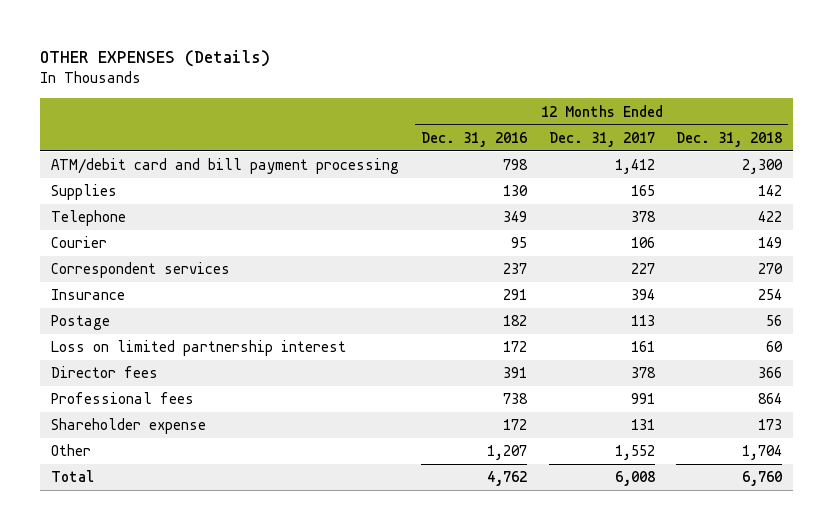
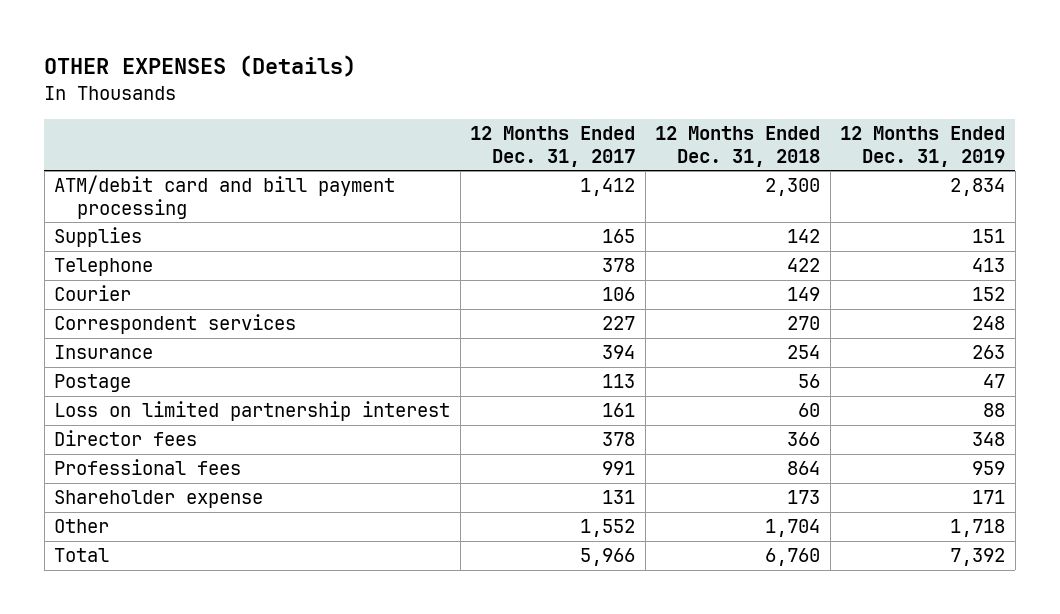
[420,131,527,147] Dec. 31, 2016 -> none
none -> [840,126,1006,167] 12 Months Ended Dec. 31, 2019
[614,471,655,487] 6,008 -> [580,548,636,567] 5,966

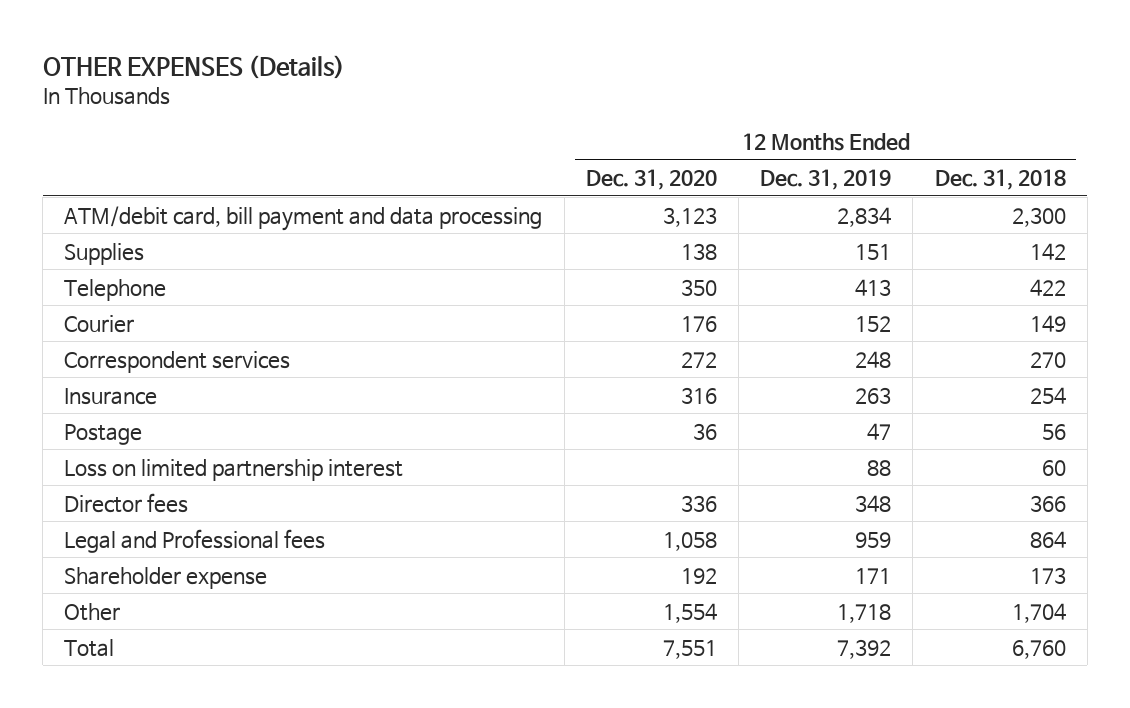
[470,126,636,167] 12 Months Ended Dec. 31, 2017 -> none
none -> [585,169,717,191] Dec. 31, 2020
[54,175,396,219] ATM/debit card and bill payment processing -> [64,205,543,231] ATM/debit card, bill payment and data processing
[54,459,242,476] Professional fees -> [64,528,326,553] Legal and Professional fees

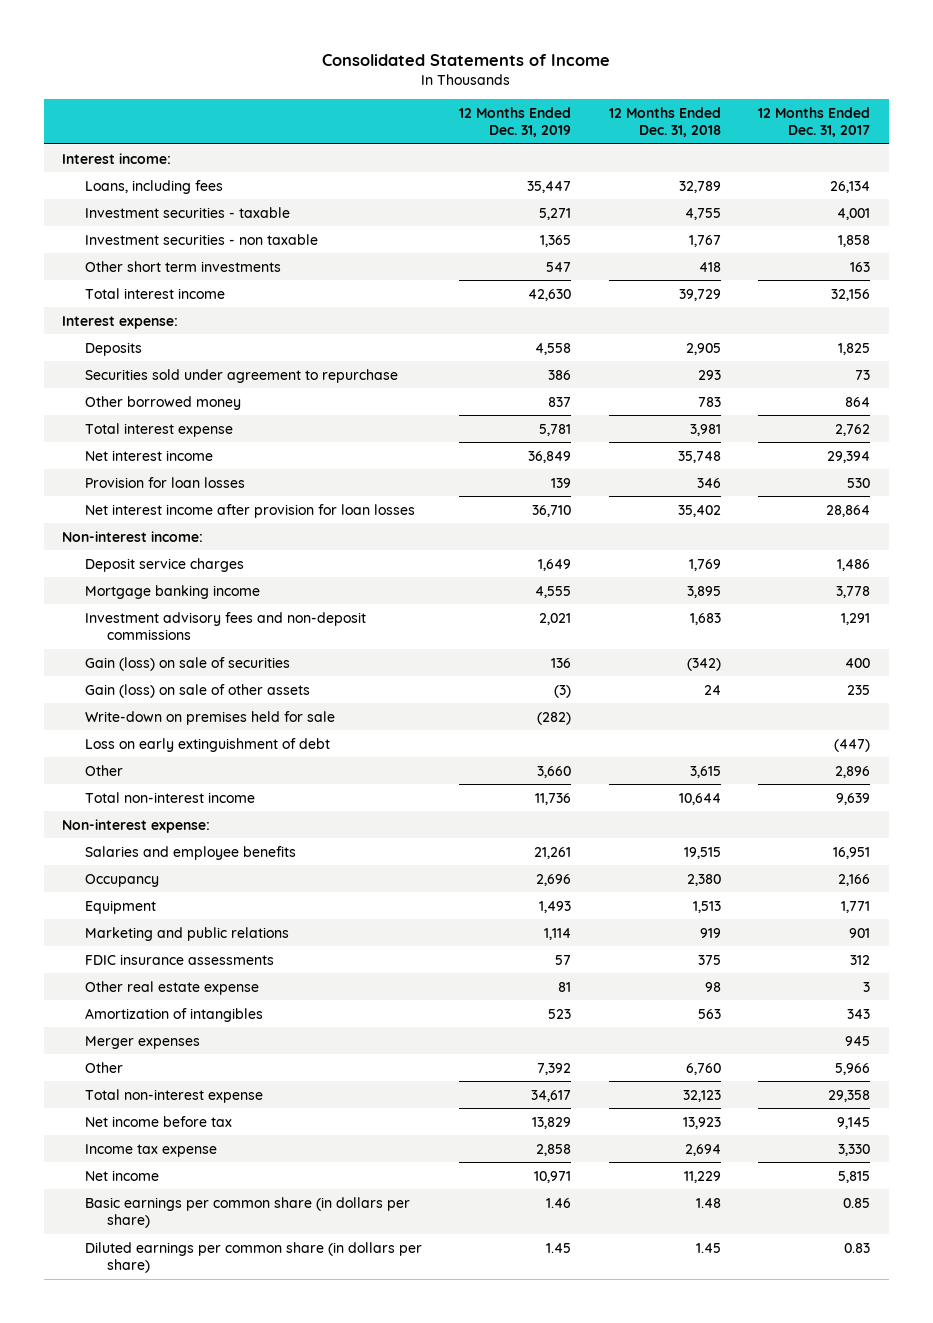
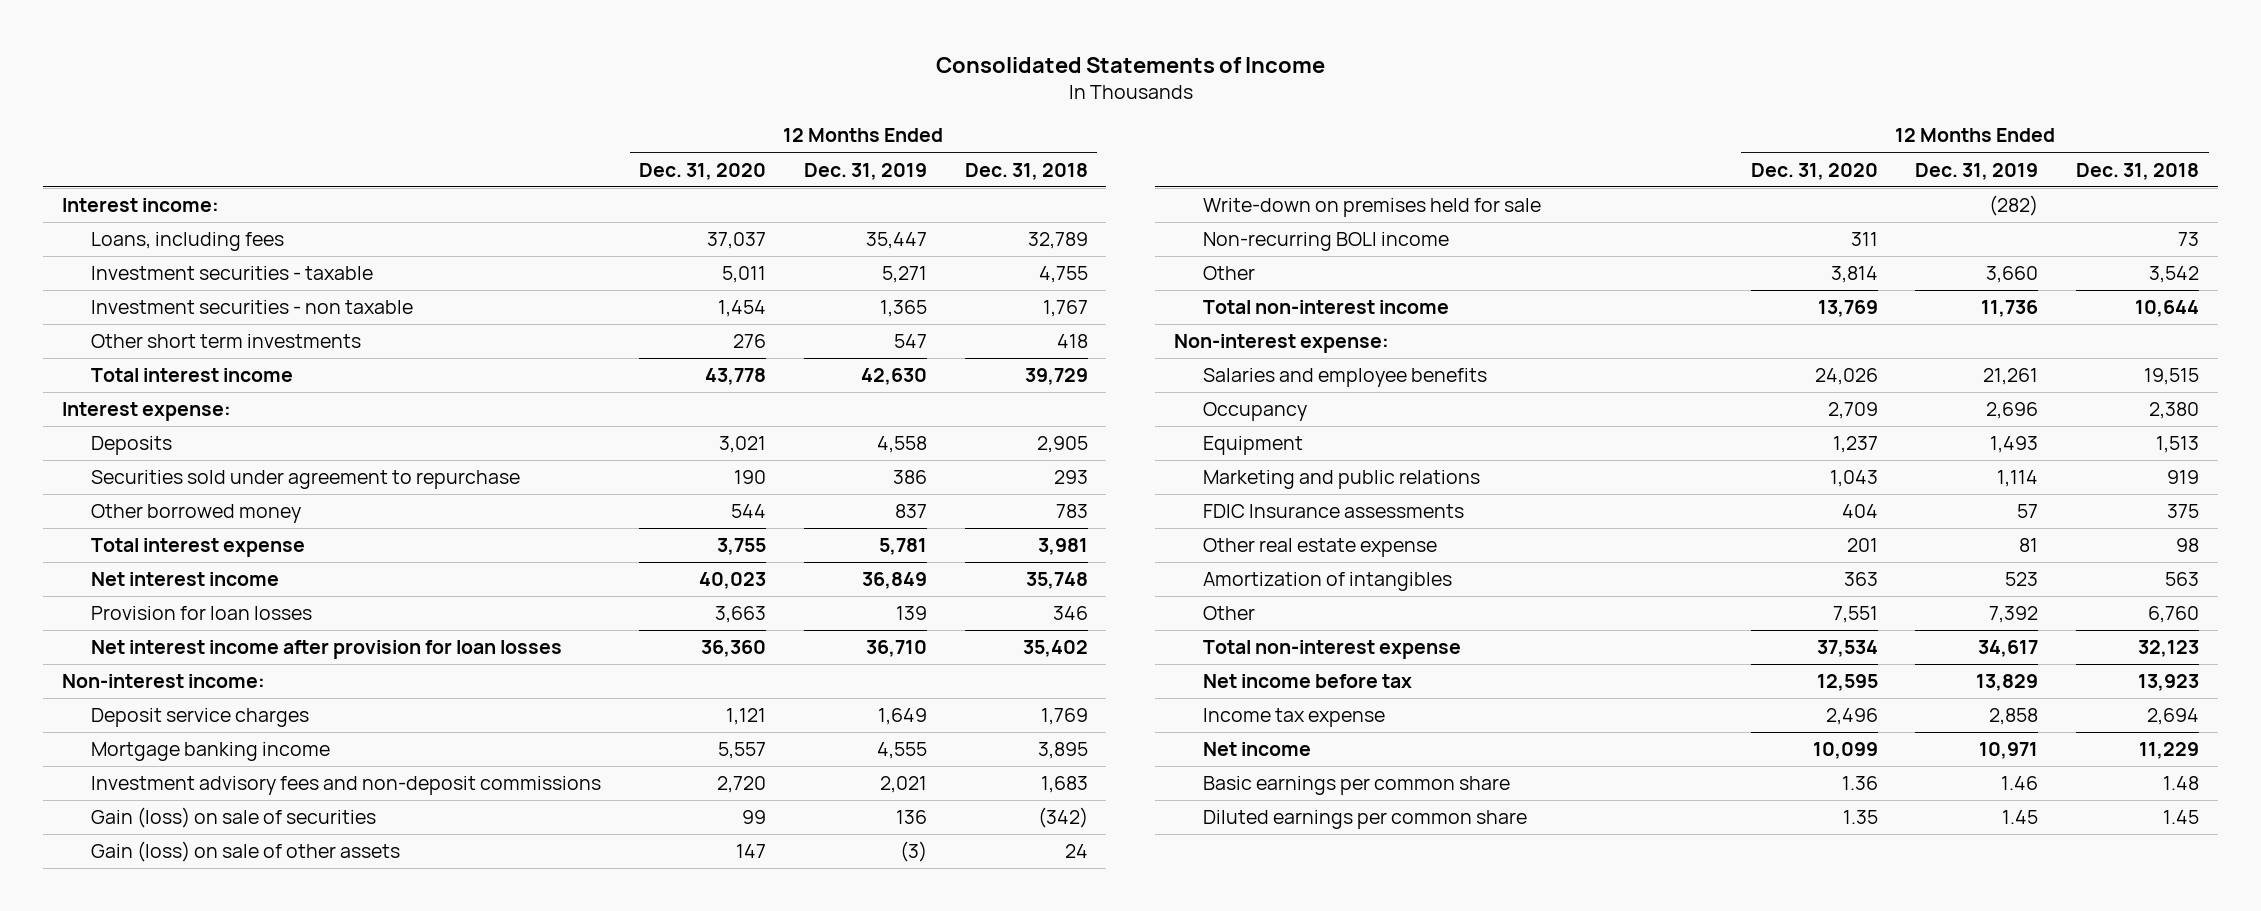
[758,106,871,138] 12 Months Ended Dec. 31, 2017 -> none
none -> [638,162,766,180] Dec. 31, 2020
[84,737,330,752] Loss on early extinguishment of debt -> none
none -> [1202,232,1449,252] Non-recurring BOLI income
[689,765,721,778] 3,615 -> [2149,266,2200,284] 3,542
[84,953,274,965] FDIC insurance assessments -> [1202,504,1464,519] FDIC Insurance assessments
[84,1035,200,1049] Merger expenses -> none
[84,1196,410,1229] Basic earnings per common share (in dollars per share) -> [1202,776,1510,796] Basic earnings per common share
[84,1241,422,1274] Diluted earnings per common share (in dollars per share) -> [1202,810,1527,830] Diluted earnings per common share

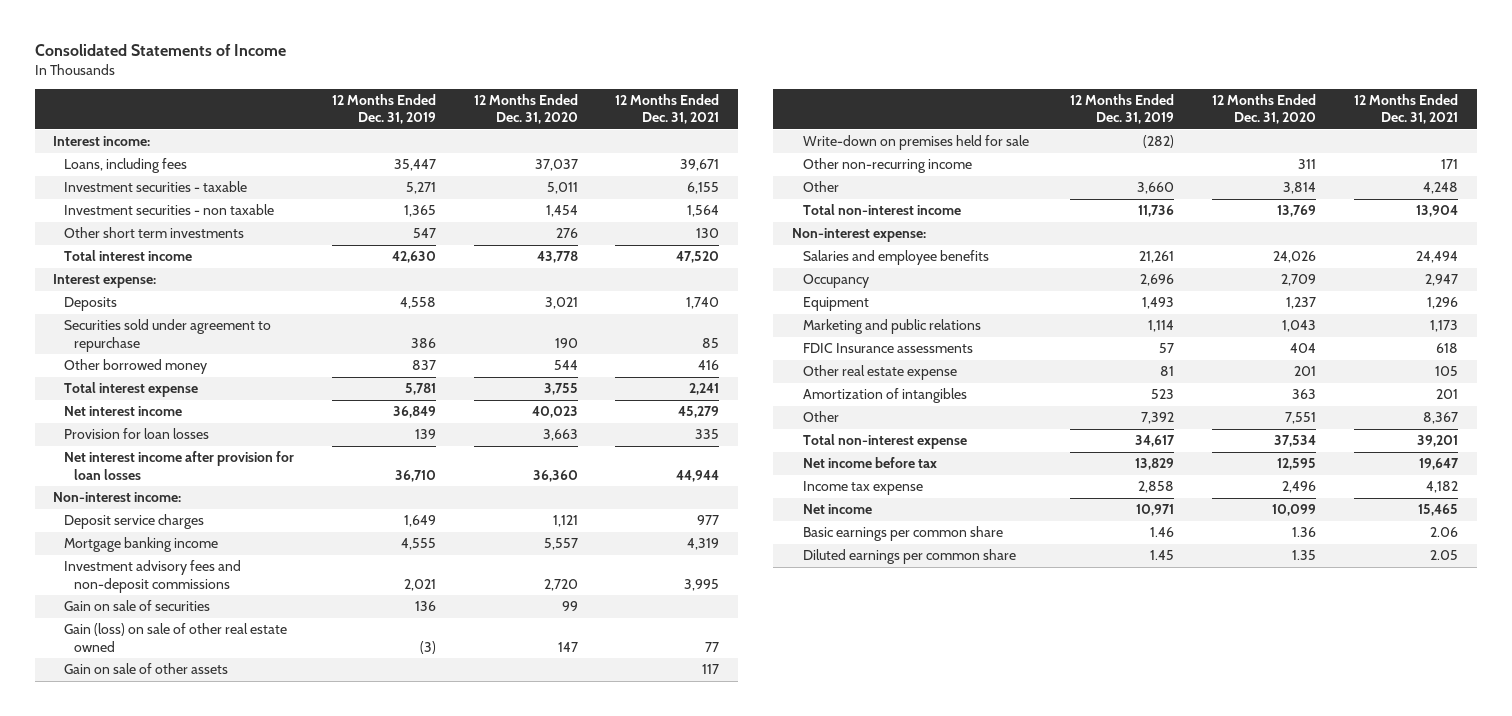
[964,162,1088,180] Dec. 31, 2018 -> none
none -> [615,94,720,125] 12 Months Ended Dec. 31, 2021
[91,807,377,829] Gain (loss) on sale of securities -> [63,600,210,612] Gain on sale of securities
[91,841,401,863] Gain (loss) on sale of other assets -> [63,623,287,652] Gain (loss) on sale of other real estate owned
none -> [63,663,228,675] Gain on sale of other assets
[1202,232,1449,252] Non-recurring BOLI income -> [802,158,972,174] Other non-recurring income

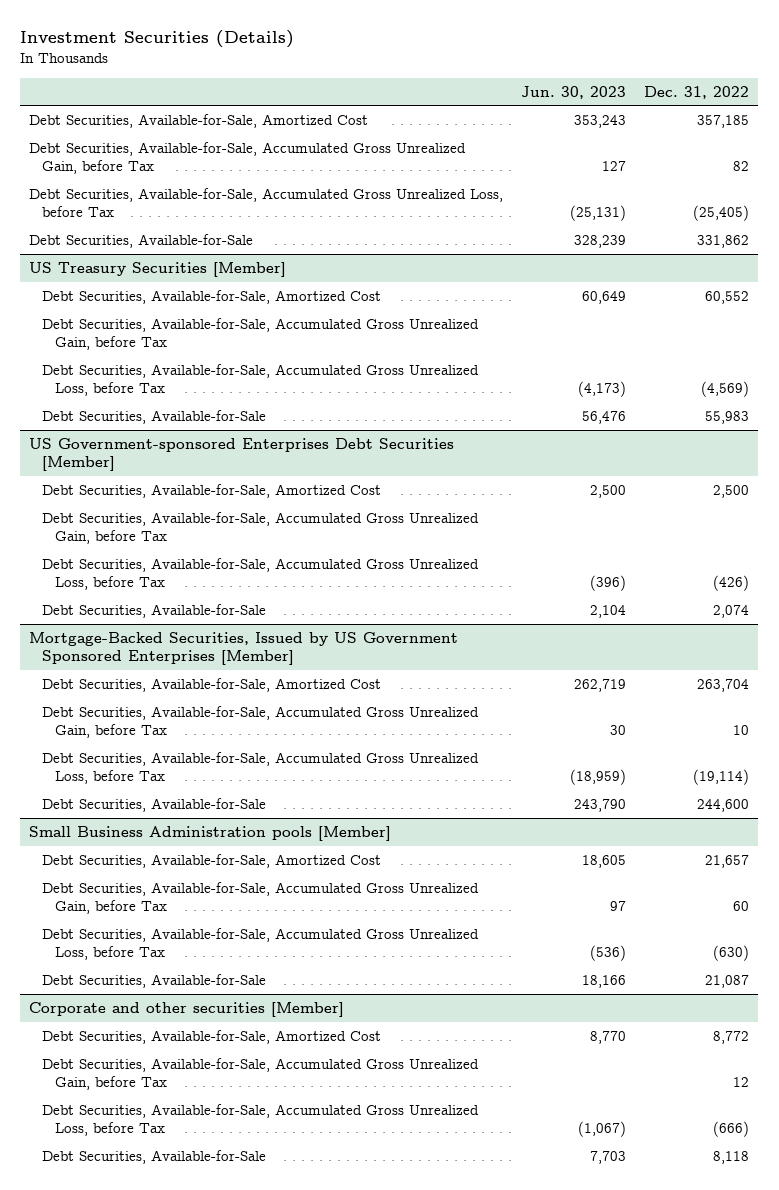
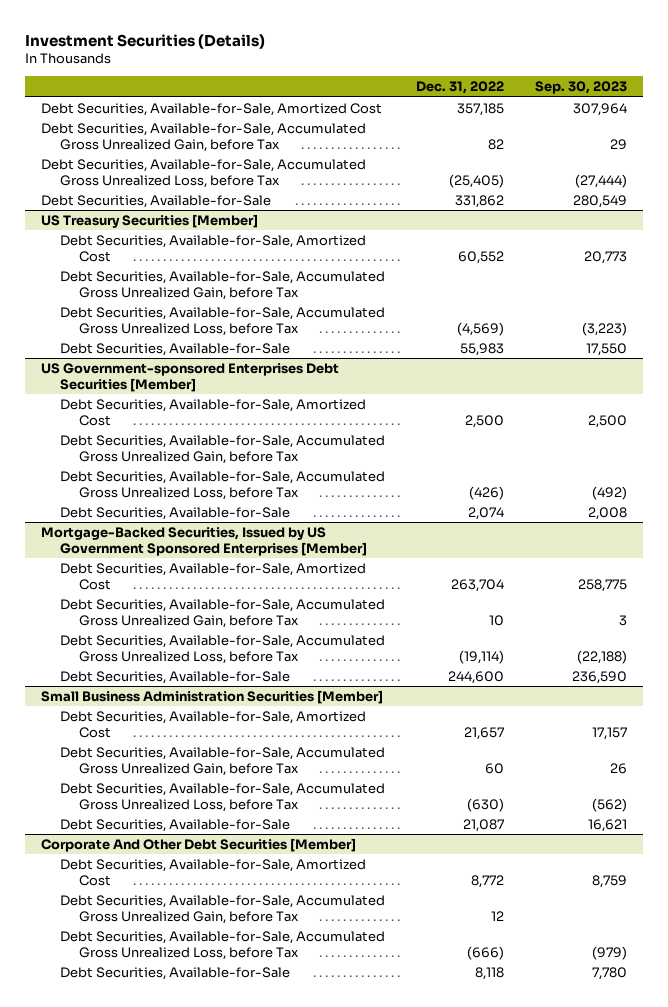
[521,85,627,99] Jun. 30, 2023 -> none
none -> [534,81,627,95] Sep. 30, 2023
[29,825,392,841] Small Business Administration pools [Member] -> [41,689,384,704] Small Business Administration Securities [Member]
[29,1001,345,1017] Corporate and other securities [Member] -> [41,837,357,852] Corporate And Other Debt Securities [Member]

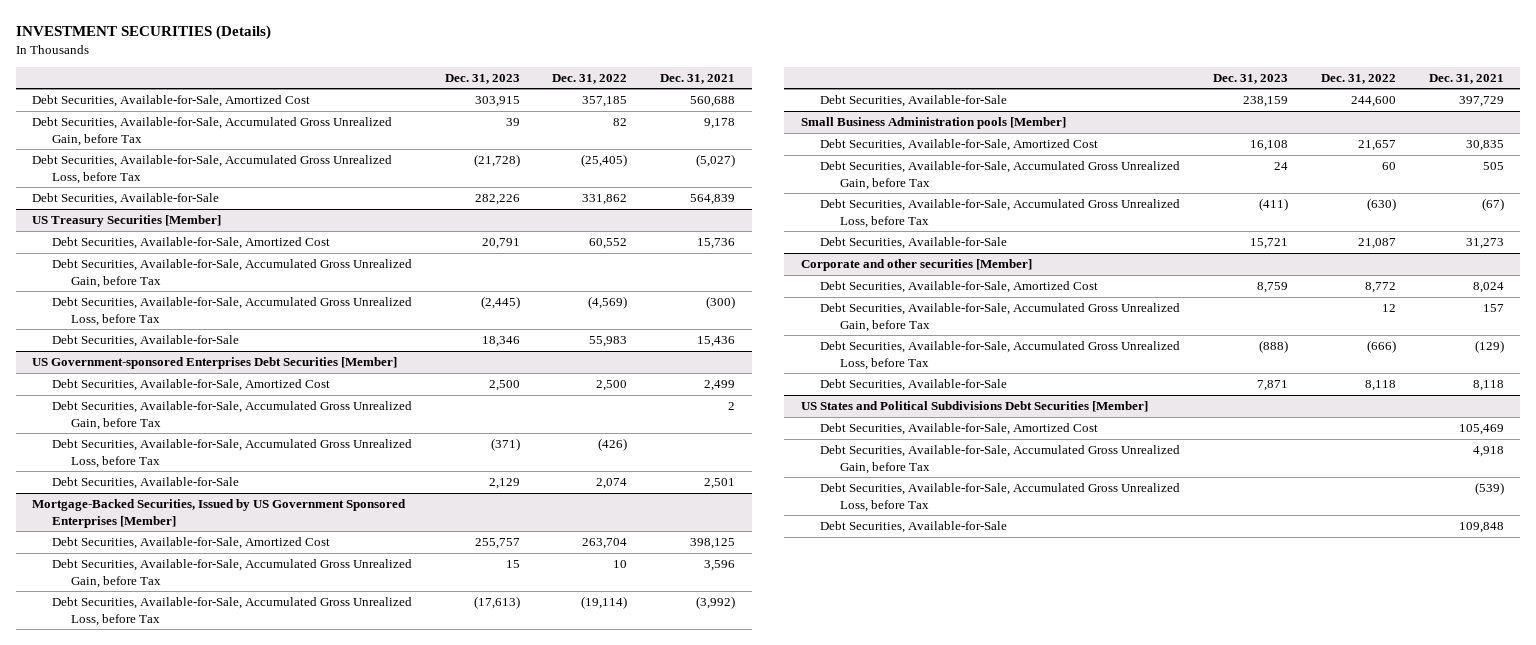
[25,33,266,49] Investment Securities (Details) -> [15,25,271,41] INVESTMENT SECURITIES (Details)
[534,81,627,95] Sep. 30, 2023 -> none
none -> [444,73,520,84] Dec. 31, 2023
none -> [660,73,736,84] Dec. 31, 2021
[41,689,384,704] Small Business Administration Securities [Member] -> [800,117,1066,130] Small Business Administration pools [Member]
[41,837,357,852] Corporate And Other Debt Securities [Member] -> [800,259,1032,272] Corporate and other securities [Member]
none -> [800,401,1148,413] US States and Political Subdivisions Debt Securities [Member]
none -> [820,423,1099,436] Debt Securities, Available-for-Sale, Amortized Cost
none -> [820,445,1181,474] Debt Securities, Available-for-Sale, Accumulated Gross Unrealized Gain, before Tax
none -> [820,483,1181,512] Debt Securities, Available-for-Sale, Accumulated Gross Unrealized Loss, before Tax
none -> [820,521,1008,534] Debt Securities, Available-for-Sale

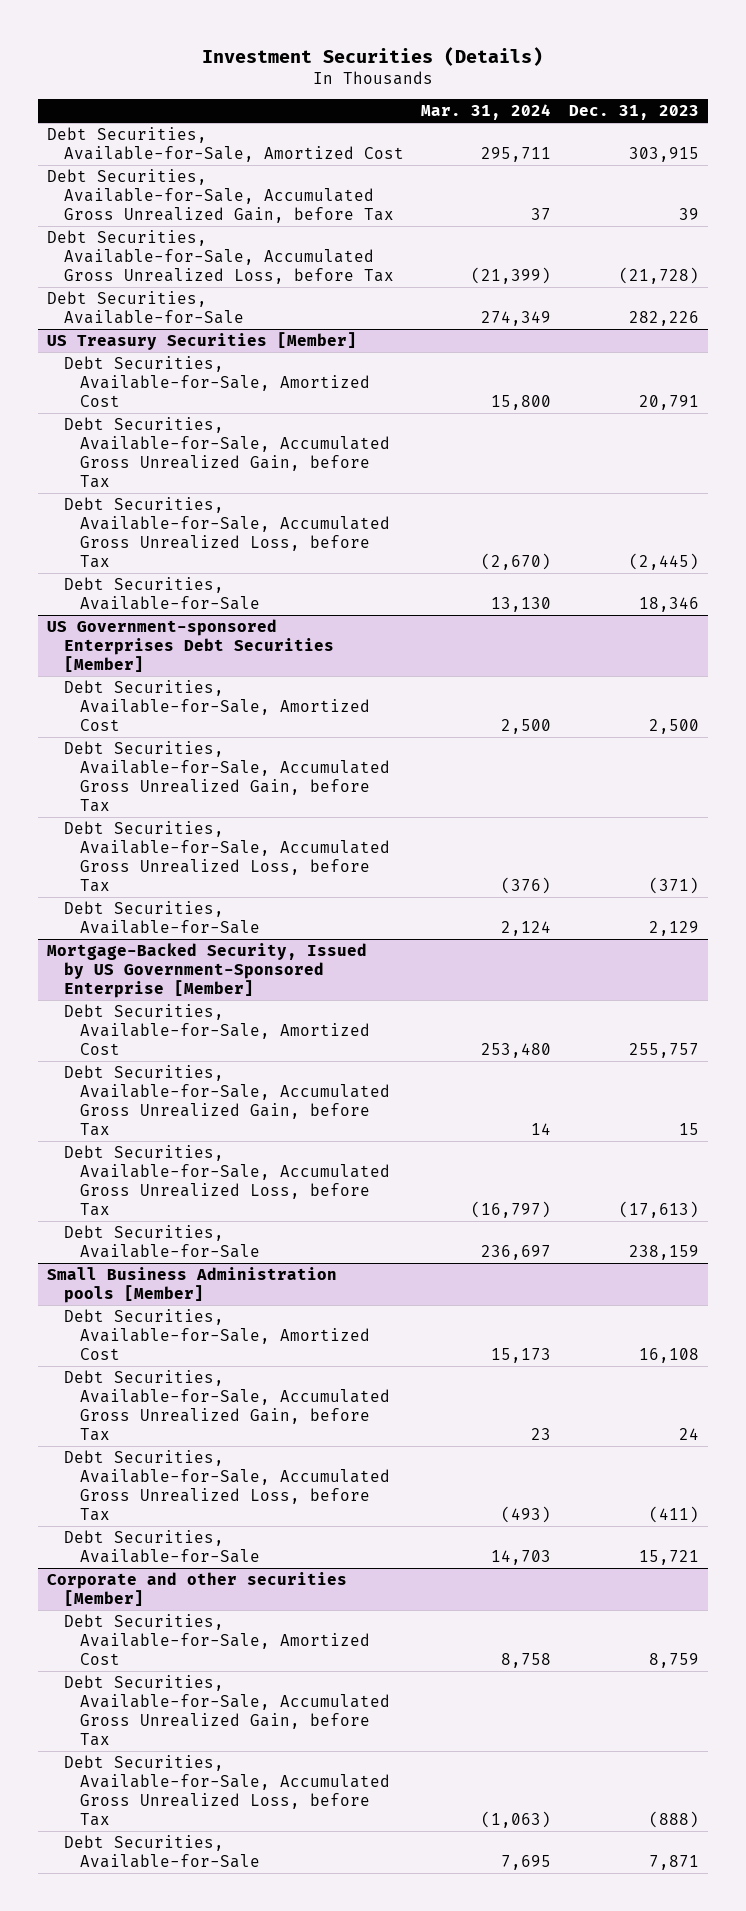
[15,25,271,41] INVESTMENT SECURITIES (Details) -> [202,46,544,66] Investment Securities (Details)
[552,73,628,84] Dec. 31, 2022 -> none
[660,73,736,84] Dec. 31, 2021 -> none
none -> [421,104,552,121] Mar. 31, 2024
[32,499,407,528] Mortgage-Backed Securities, Issued by US Government Sponsored Enterprises [Member] -> [47,943,368,998] Mortgage-Backed Security, Issued by US Government-Sponsored Enterprise [Member]
[800,401,1148,413] US States and Political Subdivisions Debt Securities [Member] -> none
[820,423,1099,436] Debt Securities, Available-for-Sale, Amortized Cost -> none
[820,445,1181,474] Debt Securities, Available-for-Sale, Accumulated Gross Unrealized Gain, before Tax -> none
[820,483,1181,512] Debt Securities, Available-for-Sale, Accumulated Gross Unrealized Loss, before Tax -> none
[820,521,1008,534] Debt Securities, Available-for-Sale -> none

